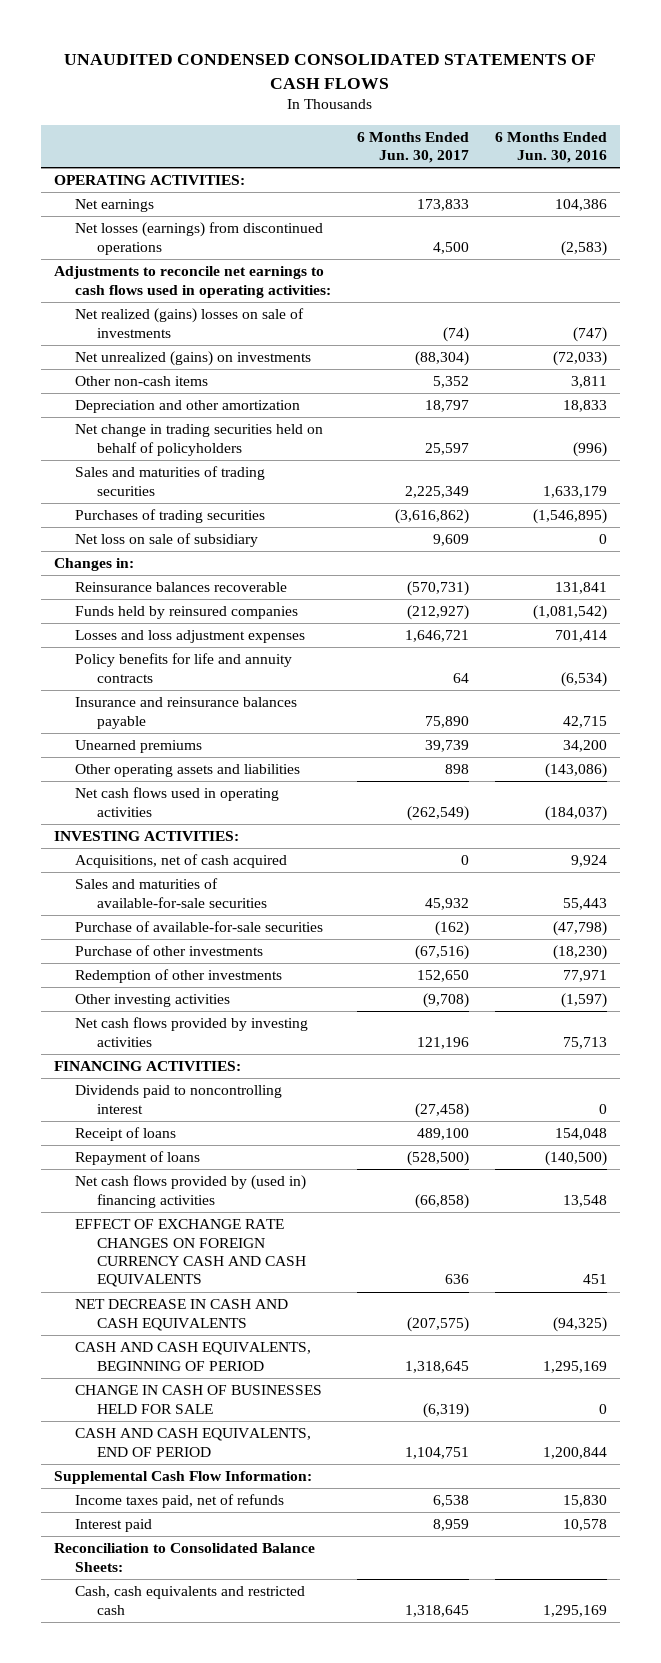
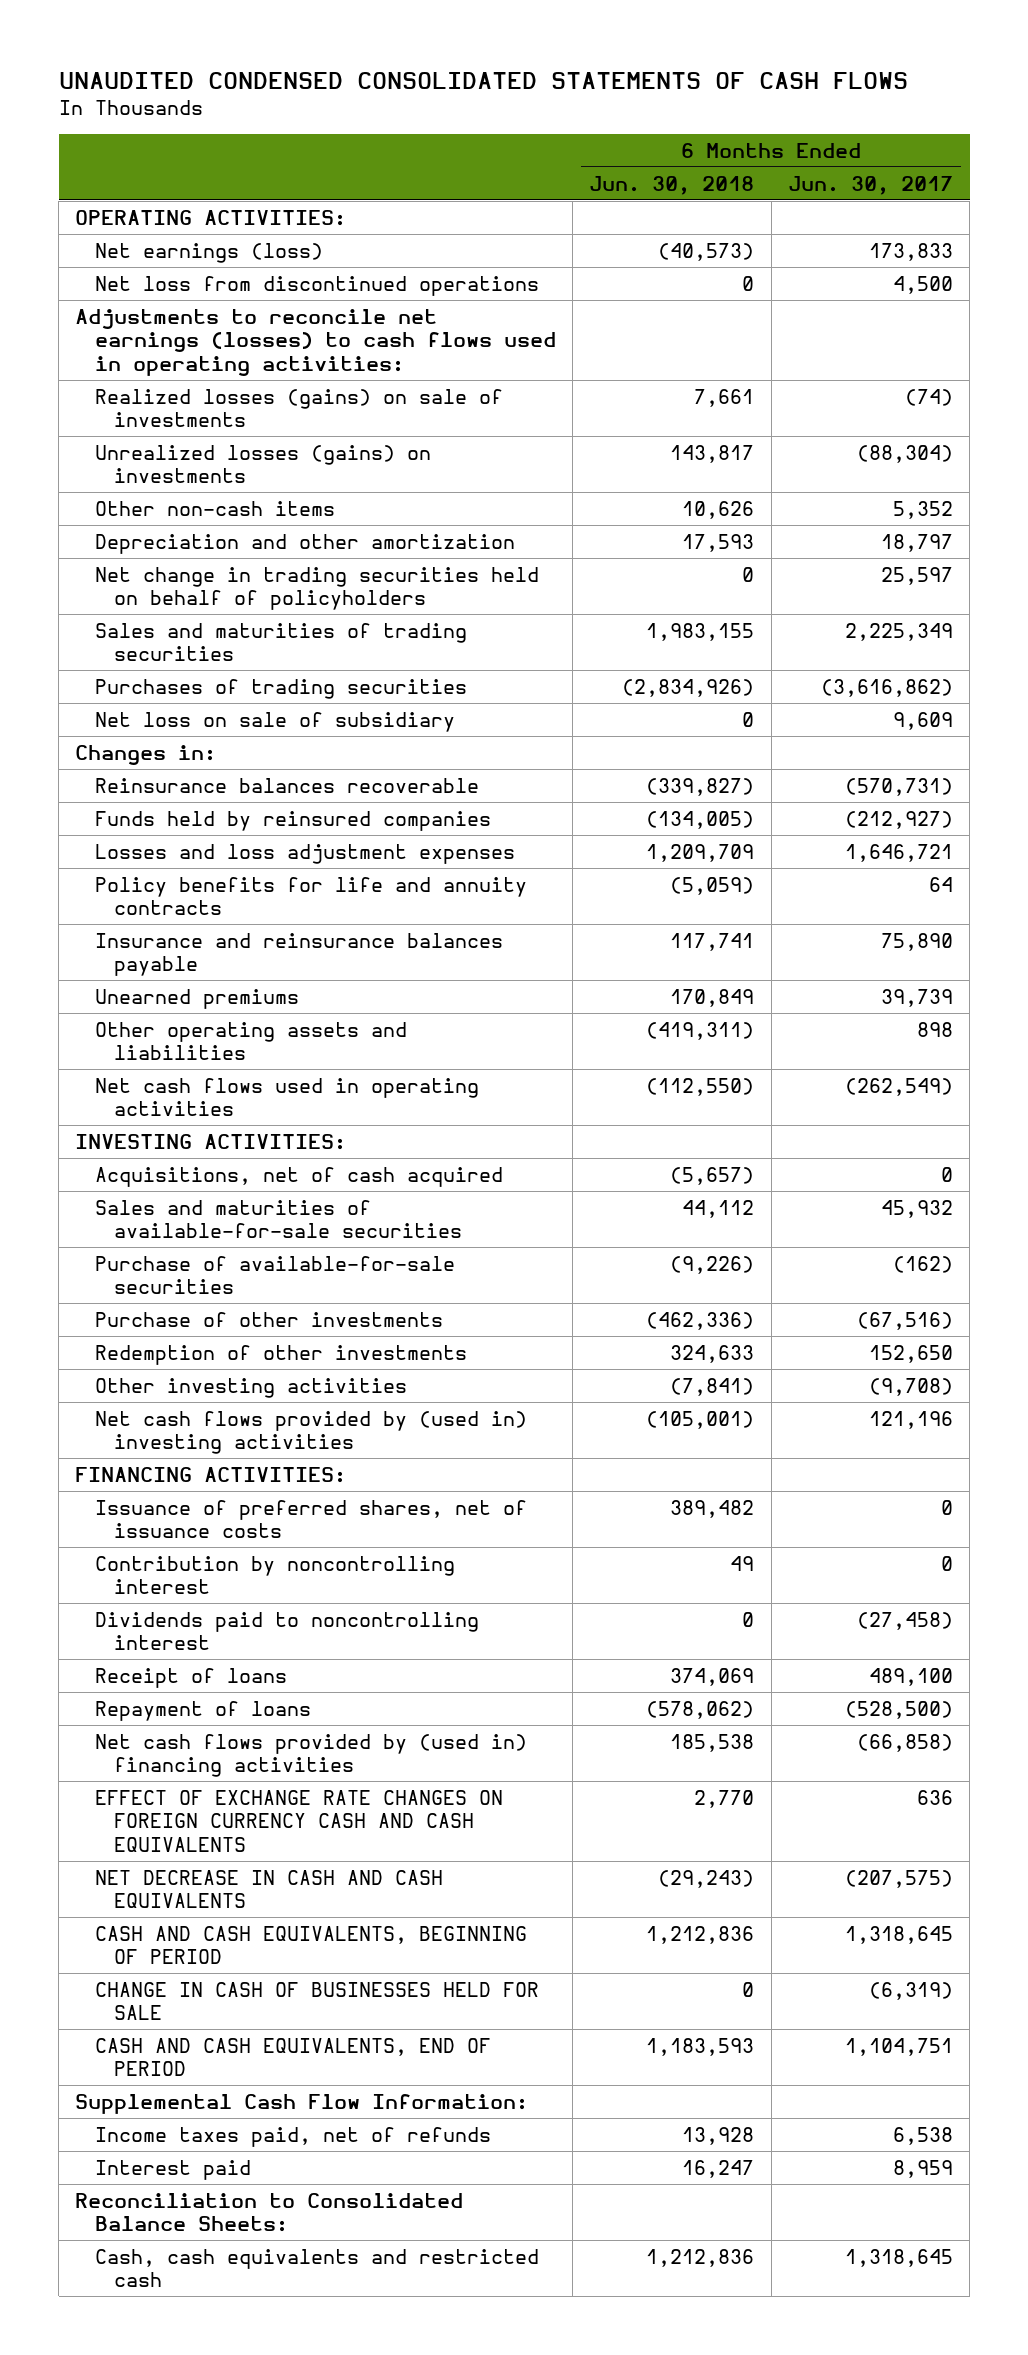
[494,131,607,164] 6 Months Ended Jun. 30, 2016 -> none
none -> [589,175,755,195] Jun. 30, 2018
[75,199,155,213] Net earnings -> [94,242,323,263] Net earnings (loss)
[75,222,324,255] Net losses (earnings) from discontinued operations -> [94,275,539,296] Net loss from discontinued operations
[53,266,332,298] Adjustments to reconcile net earnings to cash flows used in operating activities: -> [75,308,556,377] Adjustments to reconcile net earnings (losses) to cash flows used in operating activities:
[75,308,305,338] Net realized (gains) losses on sale of investments -> [94,388,503,428] Realized losses (gains) on sale of investments
[75,351,312,367] Net unrealized (gains) on investments -> [94,444,431,484] Unrealized losses (gains) on investments
[75,1017,309,1047] Net cash flows provided by investing activities -> [94,1410,527,1455] Net cash flows provided by (used in) investing activities
none -> [94,1499,527,1539] Issuance of preferred shares, net of issuance costs
none -> [94,1555,455,1595] Contribution by noncontrolling interest

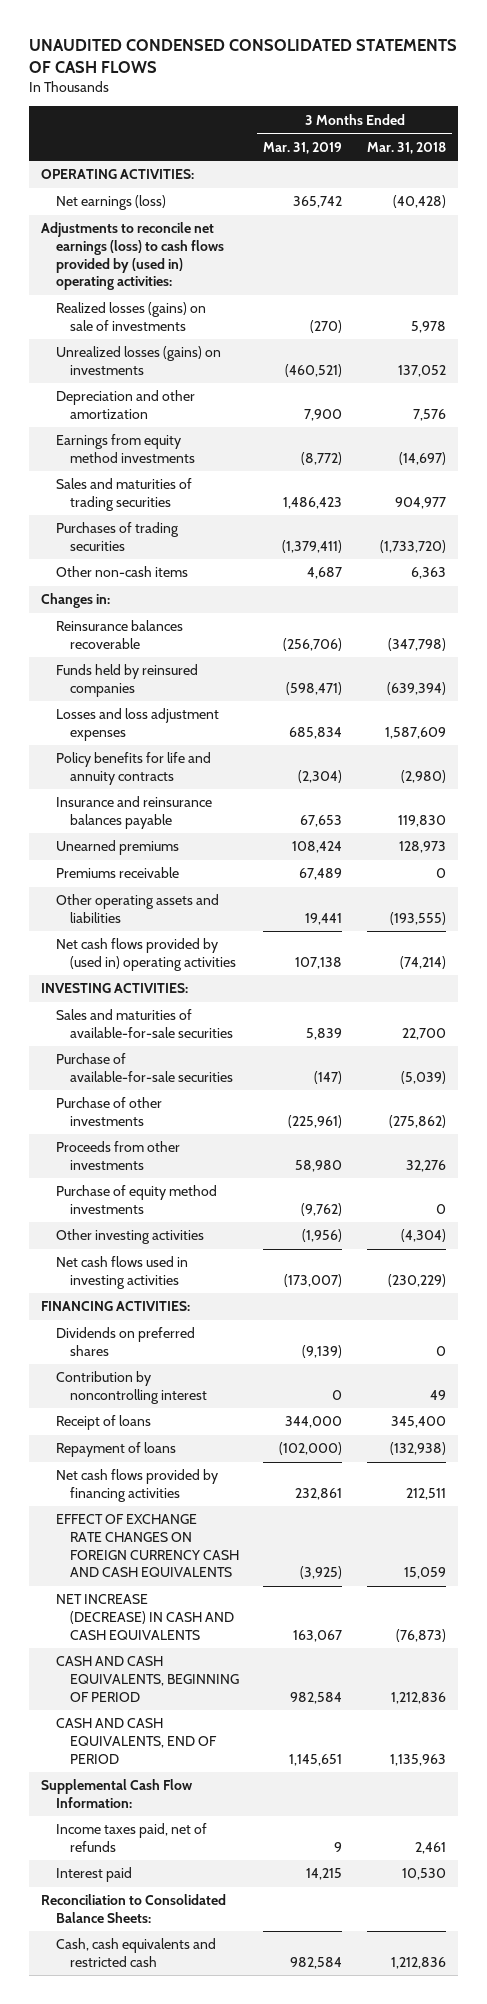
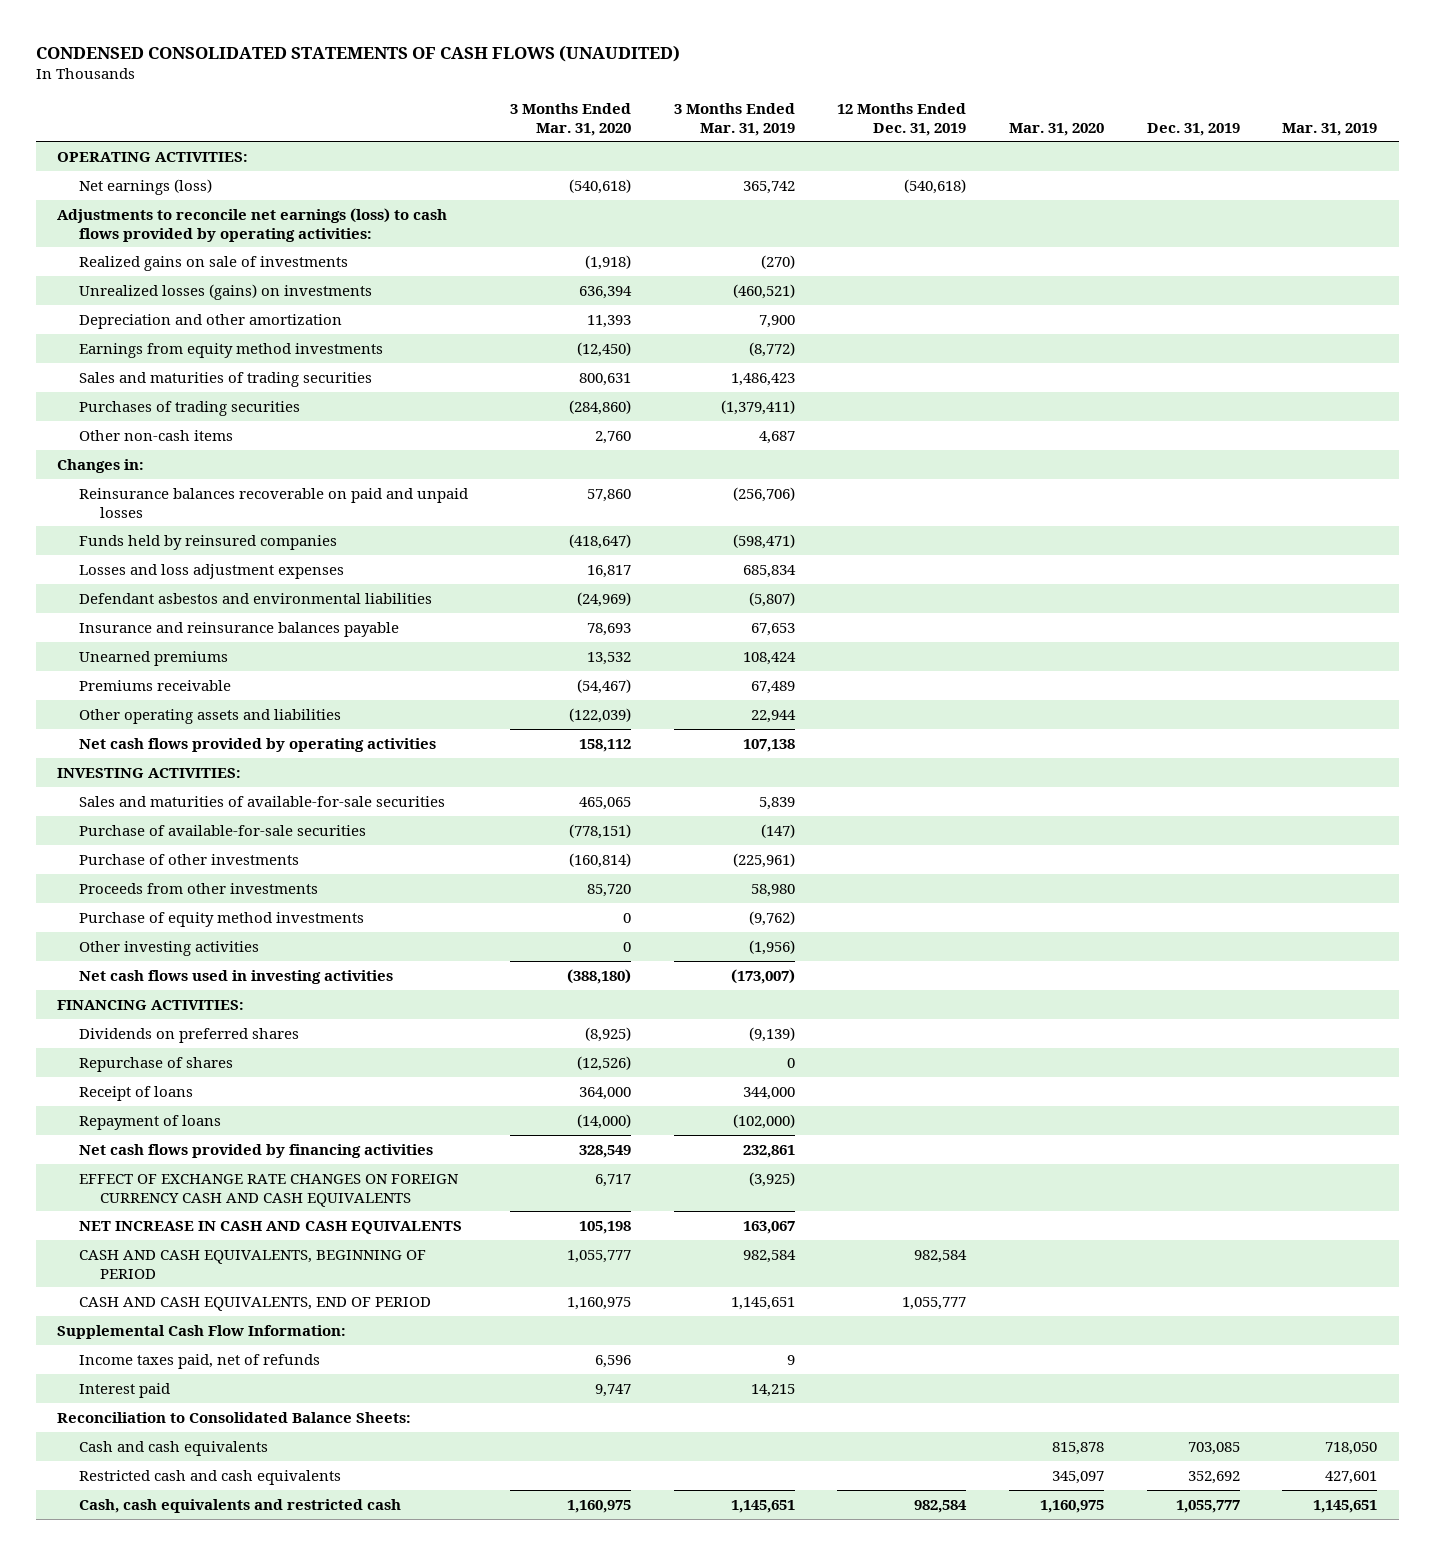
[28,38,457,73] UNAUDITED CONDENSED CONSOLIDATED STATEMENTS OF CASH FLOWS -> [35,44,680,62] CONDENSED CONSOLIDATED STATEMENTS OF CASH FLOWS (UNAUDITED)
[366,141,446,154] Mar. 31, 2018 -> none
none -> [510,102,632,136] 3 Months Ended Mar. 31, 2020
none -> [837,102,967,136] 12 Months Ended Dec. 31, 2019
none -> [1009,122,1105,136] Mar. 31, 2020
none -> [1146,122,1240,136] Dec. 31, 2019
none -> [1282,122,1378,136] Mar. 31, 2019
[40,222,224,291] Adjustments to reconcile net earnings (loss) to cash flows provided by (used in) operating activities: -> [56,207,447,242] Adjustments to reconcile net earnings (loss) to cash flows provided by operating activities:
[55,302,206,331] Realized losses (gains) on sale of investments -> [78,255,348,271] Realized gains on sale of investments
[55,620,183,649] Reinsurance balances recoverable -> [78,487,468,518] Reinsurance balances recoverable on paid and unpaid losses
[55,752,211,785] Policy benefits for life and annuity contracts -> none
none -> [78,592,432,604] Defendant asbestos and environmental liabilities
[305,912,343,925] 19,441 -> [750,709,796,723] 22,944
[55,938,237,971] Net cash flows provided by (used in) operating activities -> [78,737,436,752] Net cash flows provided by operating activities
[55,1371,208,1404] Contribution by noncontrolling interest -> none
none -> [78,1056,233,1072] Repurchase of shares
[55,1594,235,1640] NET INCREASE (DECREASE) IN CASH AND CASH EQUIVALENTS -> [78,1220,462,1234] NET INCREASE IN CASH AND CASH EQUIVALENTS
none -> [78,1440,268,1456] Cash and cash equivalents
none -> [78,1469,341,1485] Restricted cash and cash equivalents
[290,1956,343,1969] 982,584 -> [730,1499,795,1513] 1,145,651

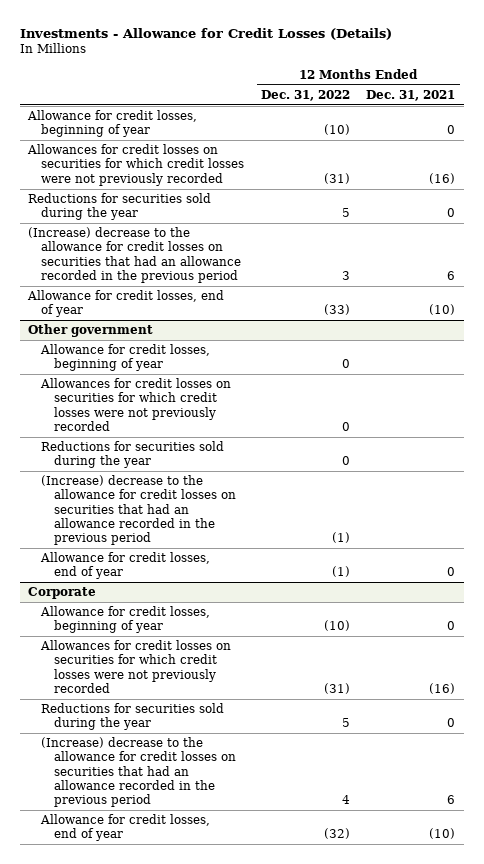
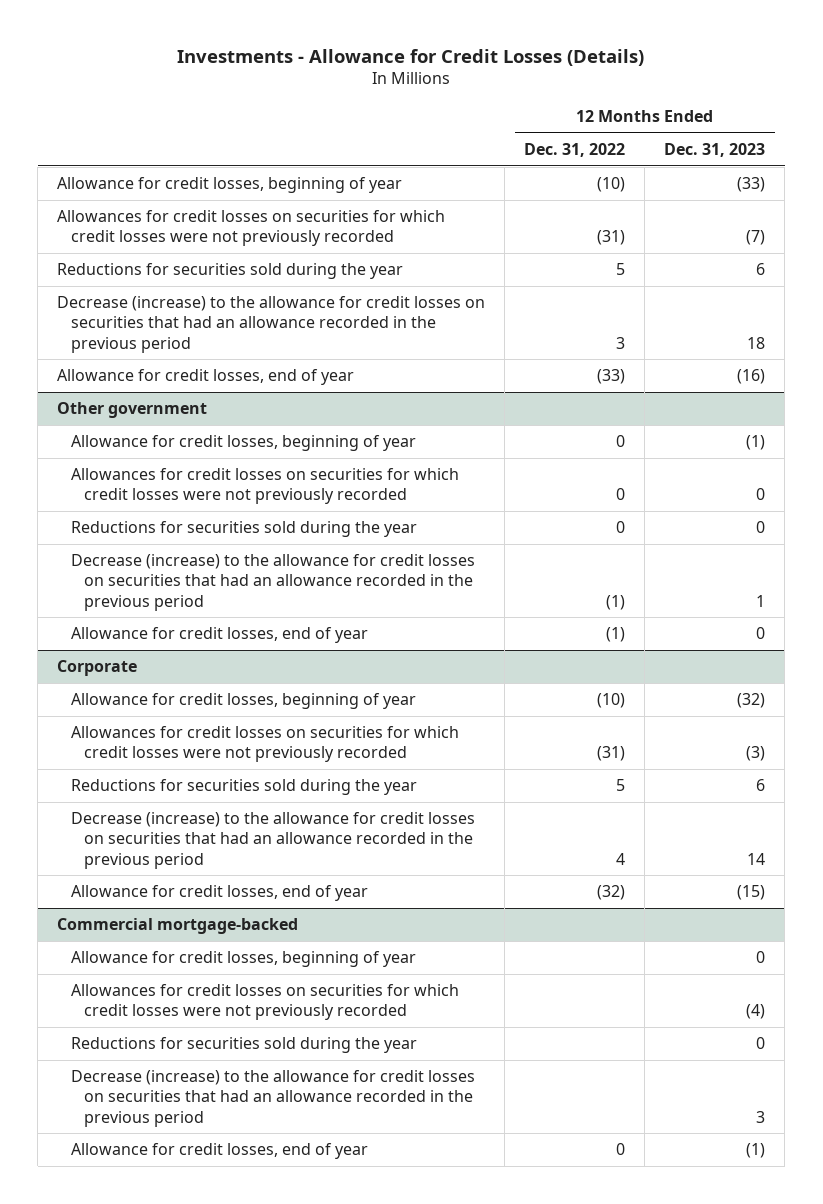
[366,89,456,101] Dec. 31, 2021 -> none
none -> [664,142,766,157] Dec. 31, 2023
[28,227,242,283] (Increase) decrease to the allowance for credit losses on securities that had an allowance recorded in the previous period -> [57,296,486,353] Decrease (increase) to the allowance for credit losses on securities that had an allowance recorded in the previous period
[41,475,236,546] (Increase) decrease to the allowance for credit losses on securities that had an allowance recorded in the previous period -> [70,554,475,611] Decrease (increase) to the allowance for credit losses on securities that had an allowance recorded in the previous period
[41,737,236,808] (Increase) decrease to the allowance for credit losses on securities that had an allowance recorded in the previous period -> [70,812,475,869] Decrease (increase) to the allowance for credit losses on securities that had an allowance recorded in the previous period
none -> [57,918,299,935] Commercial mortgage-backed
none -> [70,951,416,968] Allowance for credit losses, beginning of year
none -> [70,984,459,1021] Allowances for credit losses on securities for which credit losses were not previously recorded
none -> [70,1037,417,1054] Reductions for securities sold during the year
none -> [70,1070,475,1127] Decrease (increase) to the allowance for credit losses on securities that had an allowance recorded in the previous period
none -> [70,1143,368,1160] Allowance for credit losses, end of year

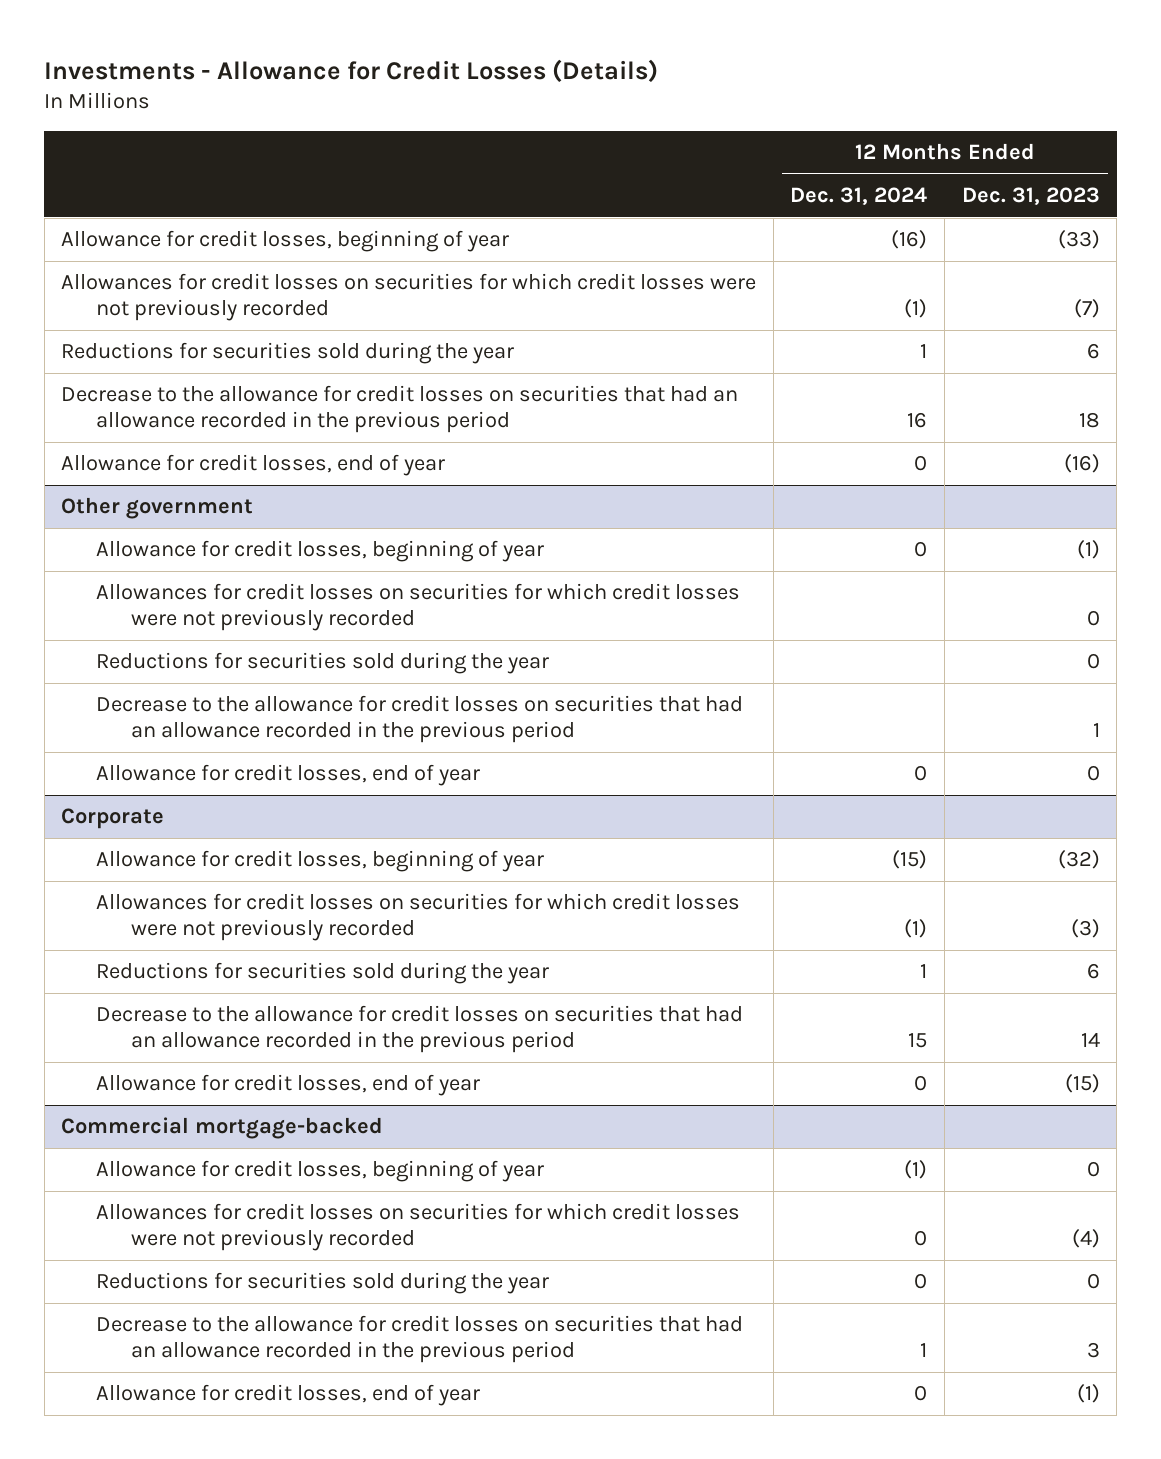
[524,142,626,157] Dec. 31, 2022 -> none
none -> [790,187,928,206] Dec. 31, 2024
[57,296,486,353] Decrease (increase) to the allowance for credit losses on securities that had an allowance recorded in the previous period -> [61,385,739,434] Decrease to the allowance for credit losses on securities that had an allowance recorded in the previous period
[70,554,475,611] Decrease (increase) to the allowance for credit losses on securities that had an allowance recorded in the previous period -> [96,695,744,744] Decrease to the allowance for credit losses on securities that had an allowance recorded in the previous period
[70,812,475,869] Decrease (increase) to the allowance for credit losses on securities that had an allowance recorded in the previous period -> [96,1005,744,1054] Decrease to the allowance for credit losses on securities that had an allowance recorded in the previous period
[70,1070,475,1127] Decrease (increase) to the allowance for credit losses on securities that had an allowance recorded in the previous period -> [96,1315,744,1364] Decrease to the allowance for credit losses on securities that had an allowance recorded in the previous period

